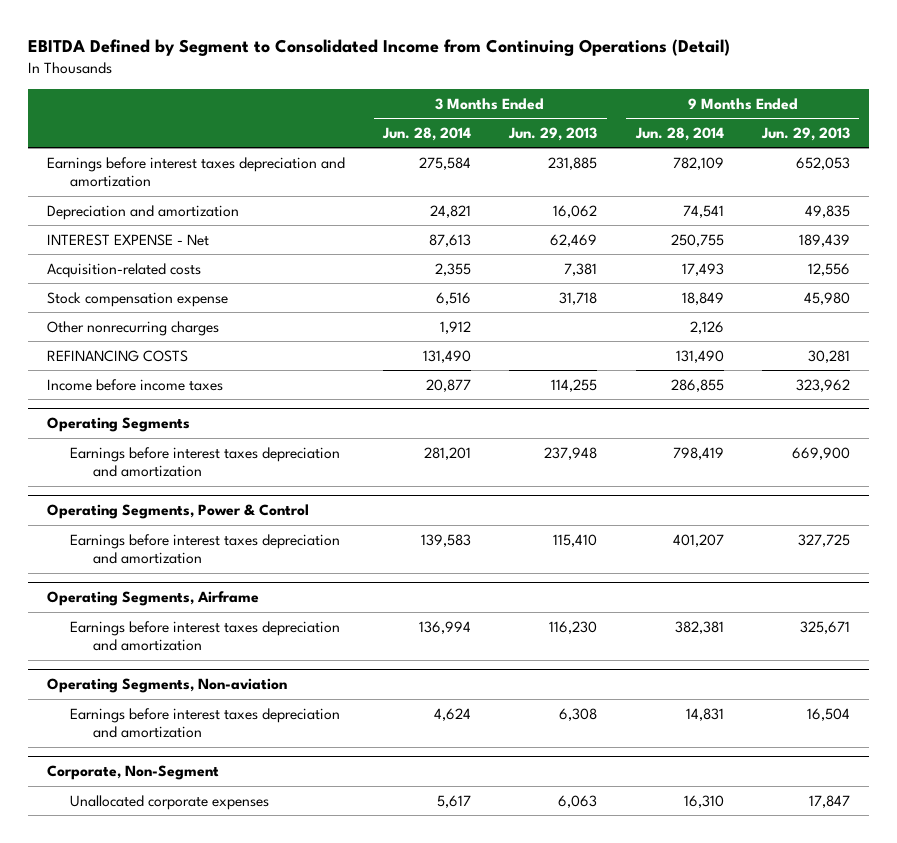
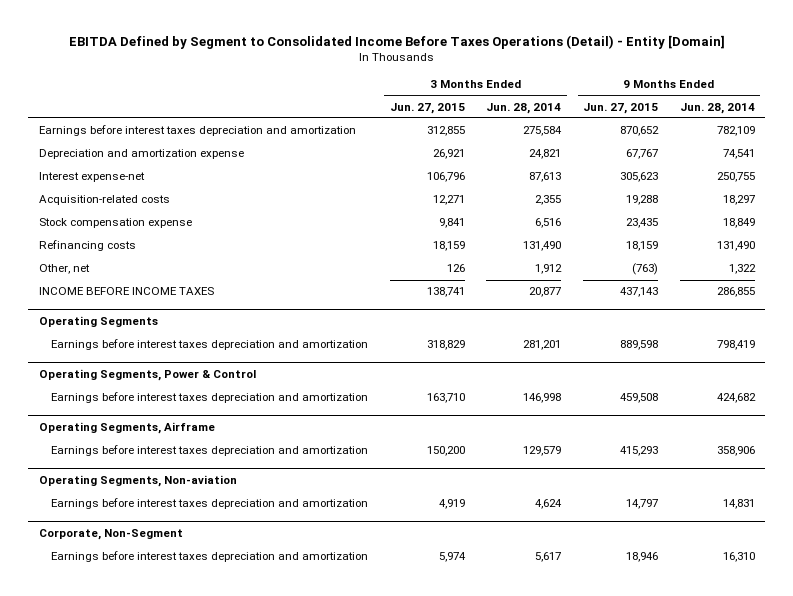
[28,39,731,57] EBITDA Defined by Segment to Consolidated Income from Continuing Operations (Detail) -> [68,34,725,49] EBITDA Defined by Segment to Consolidated Income Before Taxes Operations (Detail) - Entity [Domain]
[508,126,598,141] Jun. 29, 2013 -> none
[760,126,850,141] Jun. 29, 2013 -> none
none -> [389,102,465,114] Jun. 27, 2015
none -> [583,102,659,114] Jun. 27, 2015
[47,204,240,220] Depreciation and amortization -> [38,149,244,160] Depreciation and amortization expense
[47,233,210,246] INTEREST EXPENSE - Net -> [38,172,145,183] Interest expense-net
[681,262,724,276] 17,493 -> [722,195,755,206] 18,297
[47,320,220,336] Other nonrecurring charges -> none
[47,349,189,362] REFINANCING COSTS -> [38,240,136,252] Refinancing costs
none -> [38,264,90,275] Other, net
[47,378,224,391] Income before income taxes -> [38,287,214,296] INCOME BEFORE INCOME TAXES
[421,533,472,547] 139,583 -> [523,393,562,404] 146,998
[672,533,724,547] 401,207 -> [716,393,756,404] 424,682
[419,620,472,634] 136,994 -> [523,446,562,457] 129,579
[674,620,724,634] 382,381 -> [716,446,755,457] 358,906
[70,794,270,810] Unallocated corporate expenses -> [51,551,369,563] Earnings before interest taxes depreciation and amortization

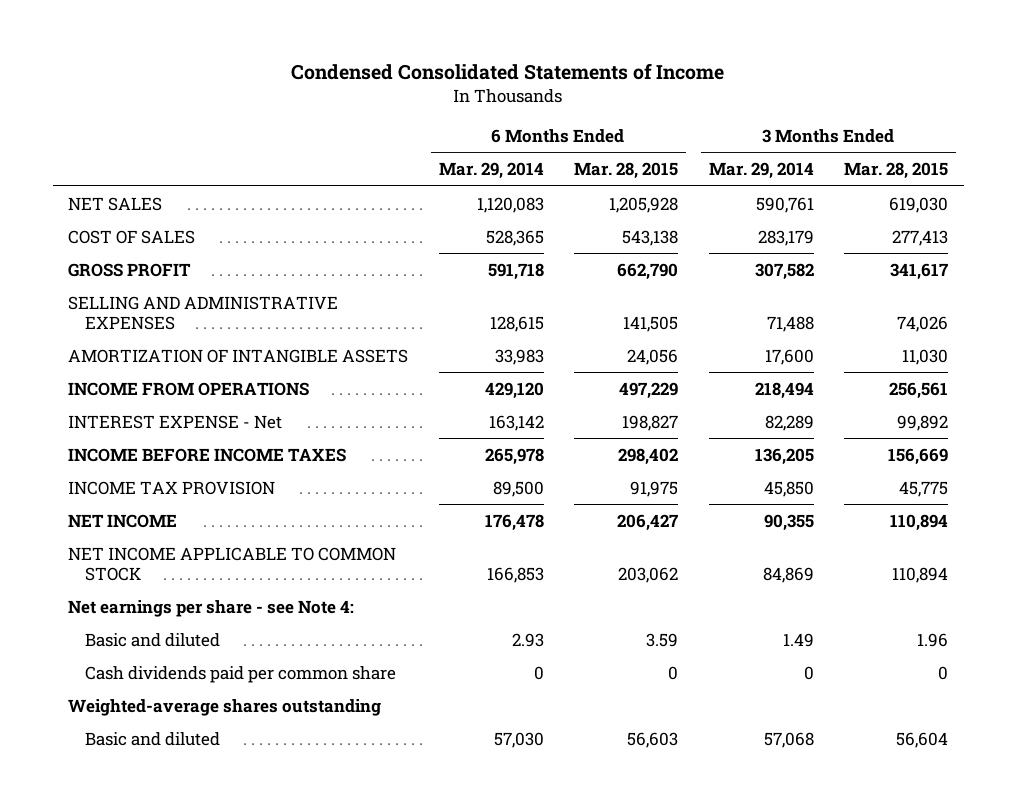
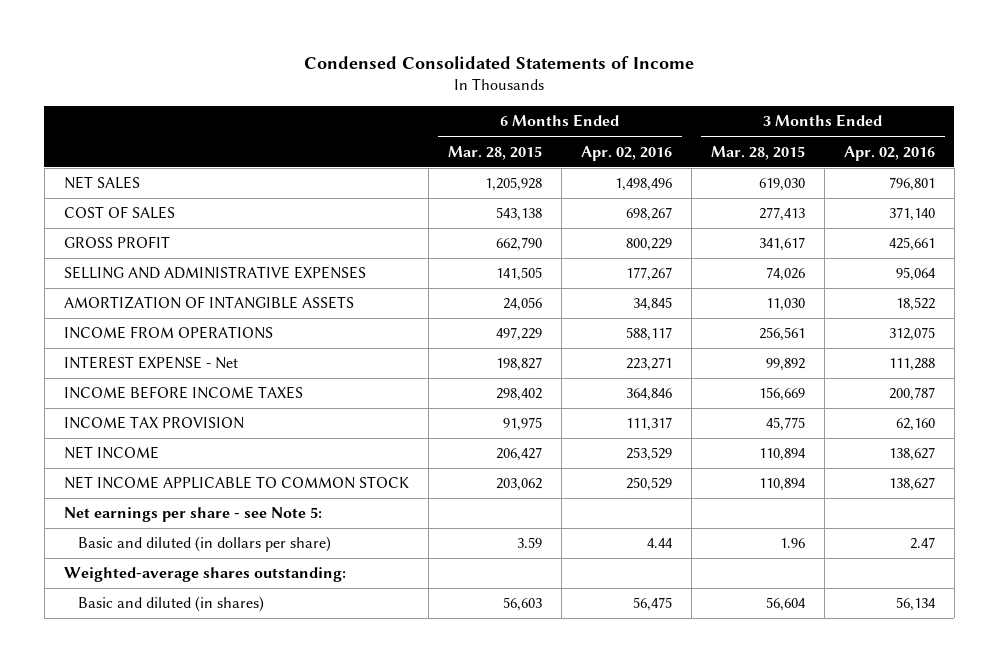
[438,162,544,180] Mar. 29, 2014 -> none
[708,162,814,180] Mar. 29, 2014 -> none
none -> [580,145,672,161] Apr. 02, 2016
none -> [843,145,935,161] Apr. 02, 2016
[85,665,397,683] Cash dividends paid per common share -> none
[68,599,355,617] Net earnings per share - see Note 4: -> [63,507,322,523] Net earnings per share - see Note 5:
[85,632,221,647] Basic and diluted -> [77,536,331,553] Basic and diluted (in dollars per share)
[68,698,382,716] Weighted-average shares outstanding -> [63,567,346,583] Weighted-average shares outstanding:
[85,731,221,746] Basic and diluted -> [77,596,264,613] Basic and diluted (in shares)

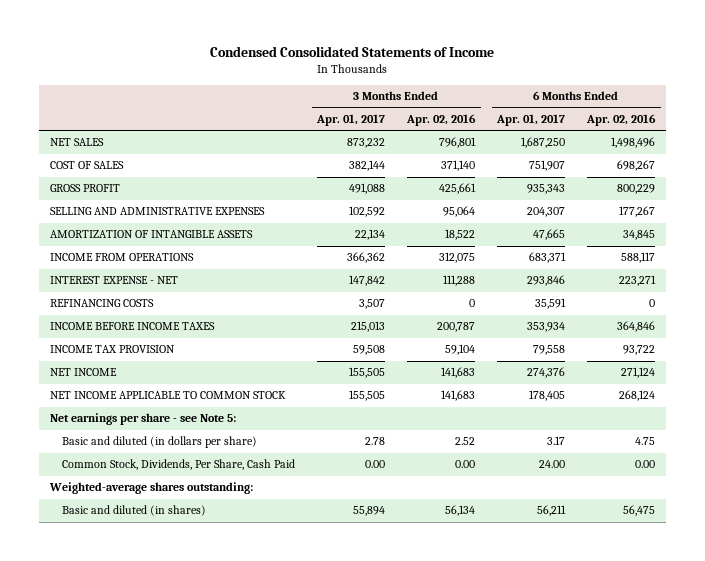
[447,145,542,160] Mar. 28, 2015 -> none
[710,145,805,160] Mar. 28, 2015 -> none
none -> [316,114,386,127] Apr. 01, 2017
none -> [496,114,566,127] Apr. 01, 2017
[63,356,238,370] INTEREST EXPENSE - Net -> [49,276,178,285] INTEREST EXPENSE - NET
none -> [49,299,154,308] REFINANCING COSTS
[625,417,672,432] 111,317 -> [623,345,656,356] 93,722
[895,418,935,432] 62,160 -> [445,344,476,356] 59,104
[625,447,672,462] 253,529 -> [621,367,656,379] 271,124
[888,447,935,462] 138,627 -> [441,367,476,379] 141,683
[625,477,672,492] 250,529 -> [619,390,656,402] 268,124
[888,477,935,492] 138,627 -> [441,390,476,402] 141,683
[646,538,673,549] 4.44 -> [635,437,656,446] 4.75
[909,537,935,550] 2.47 -> [455,437,476,446] 2.52
none -> [62,459,296,471] Common Stock, Dividends, Per Share, Cash Paid

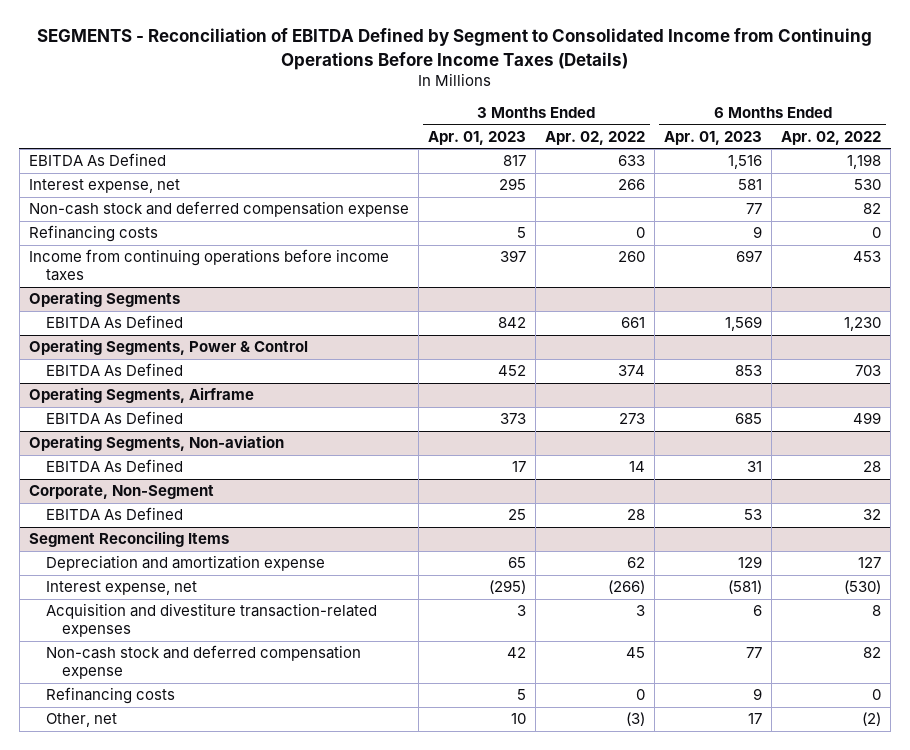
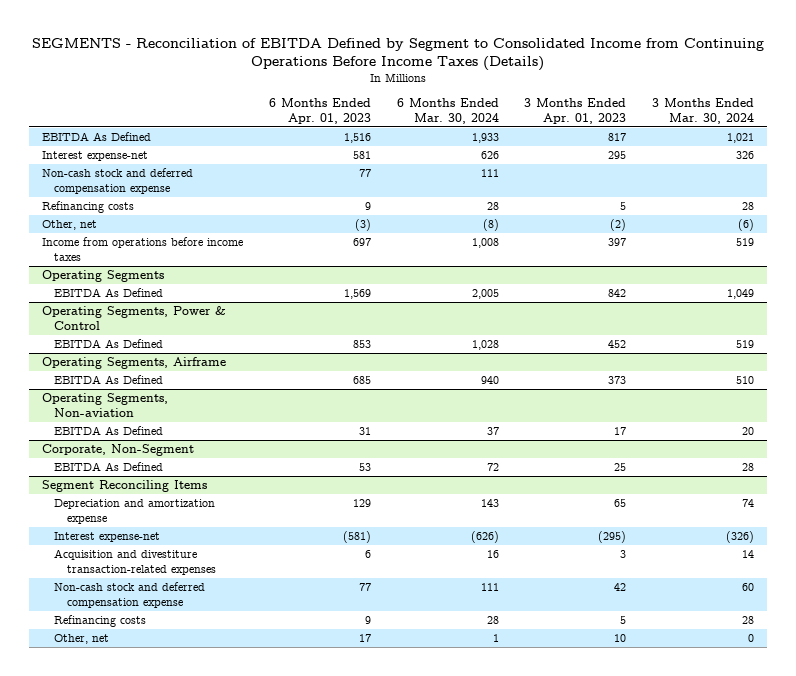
[544,130,645,145] Apr. 02, 2022 -> none
[781,130,882,145] Apr. 02, 2022 -> none
none -> [396,98,499,124] 6 Months Ended Mar. 30, 2024
none -> [652,98,755,124] 3 Months Ended Mar. 30, 2024
[28,179,180,194] Interest expense, net -> [41,151,148,162] Interest expense-net
none -> [41,220,97,231] Other, net
[28,249,389,282] Income from continuing operations before income taxes -> [41,237,243,261] Income from operations before income taxes
[45,581,197,596] Interest expense, net -> [54,532,161,543] Interest expense-net

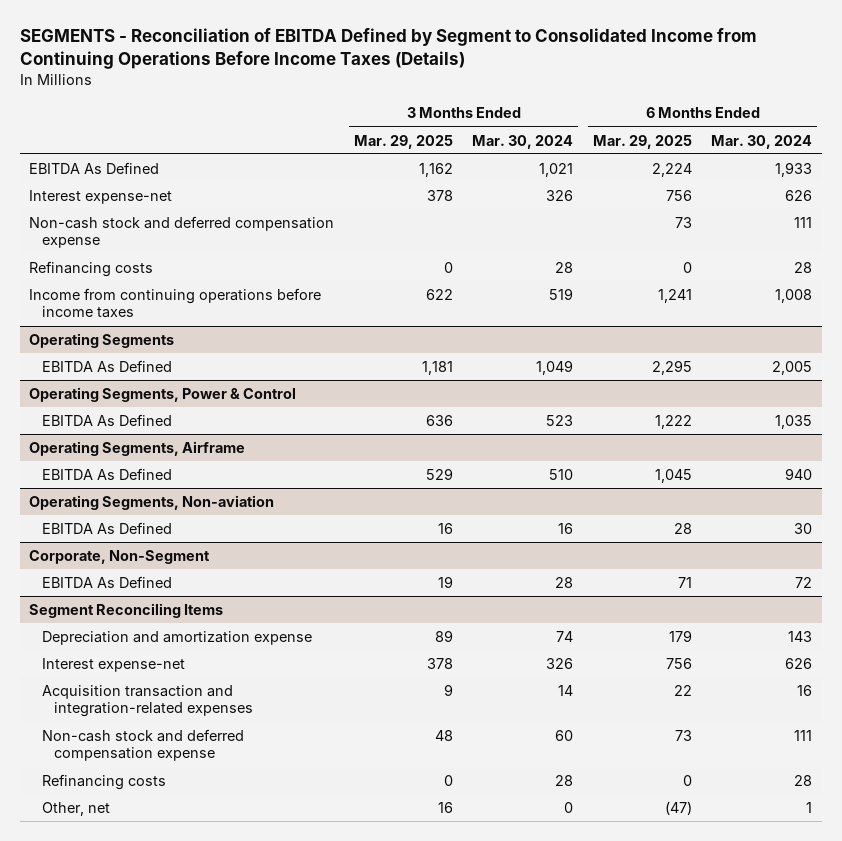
[268,98,371,124] 6 Months Ended Apr. 01, 2023 -> none
[524,98,627,124] 3 Months Ended Apr. 01, 2023 -> none
none -> [353,134,453,149] Mar. 29, 2025
none -> [592,134,692,149] Mar. 29, 2025
[41,220,97,231] Other, net -> none
[41,237,243,261] Income from operations before income taxes -> [29,287,322,319] Income from continuing operations before income taxes
[471,340,499,351] 1,028 -> [775,414,813,429] 1,035
[736,340,755,349] 519 -> [546,414,574,426] 523
[486,427,499,436] 37 -> [794,522,813,534] 30
[742,427,755,436] 20 -> [558,522,574,534] 16
[470,531,499,544] (626) -> [785,657,813,669] 626
[726,531,755,544] (326) -> [546,657,574,669] 326
[54,549,216,575] Acquisition and divestiture transaction-related expenses -> [41,684,254,718] Acquisition transaction and integration-related expenses

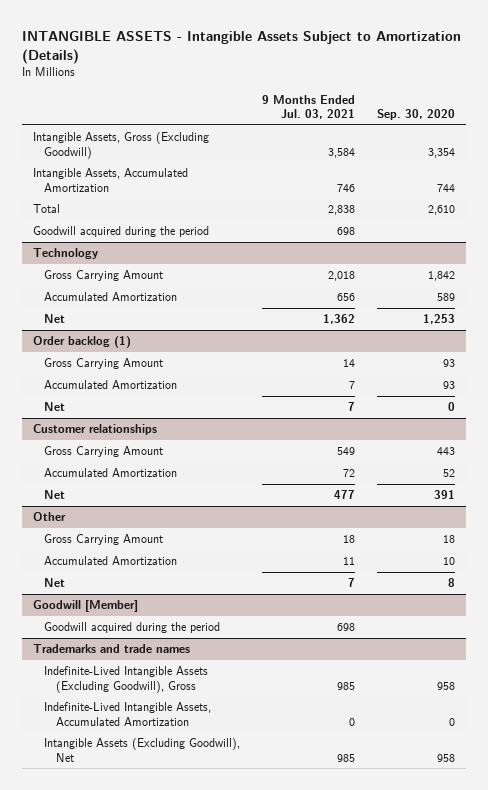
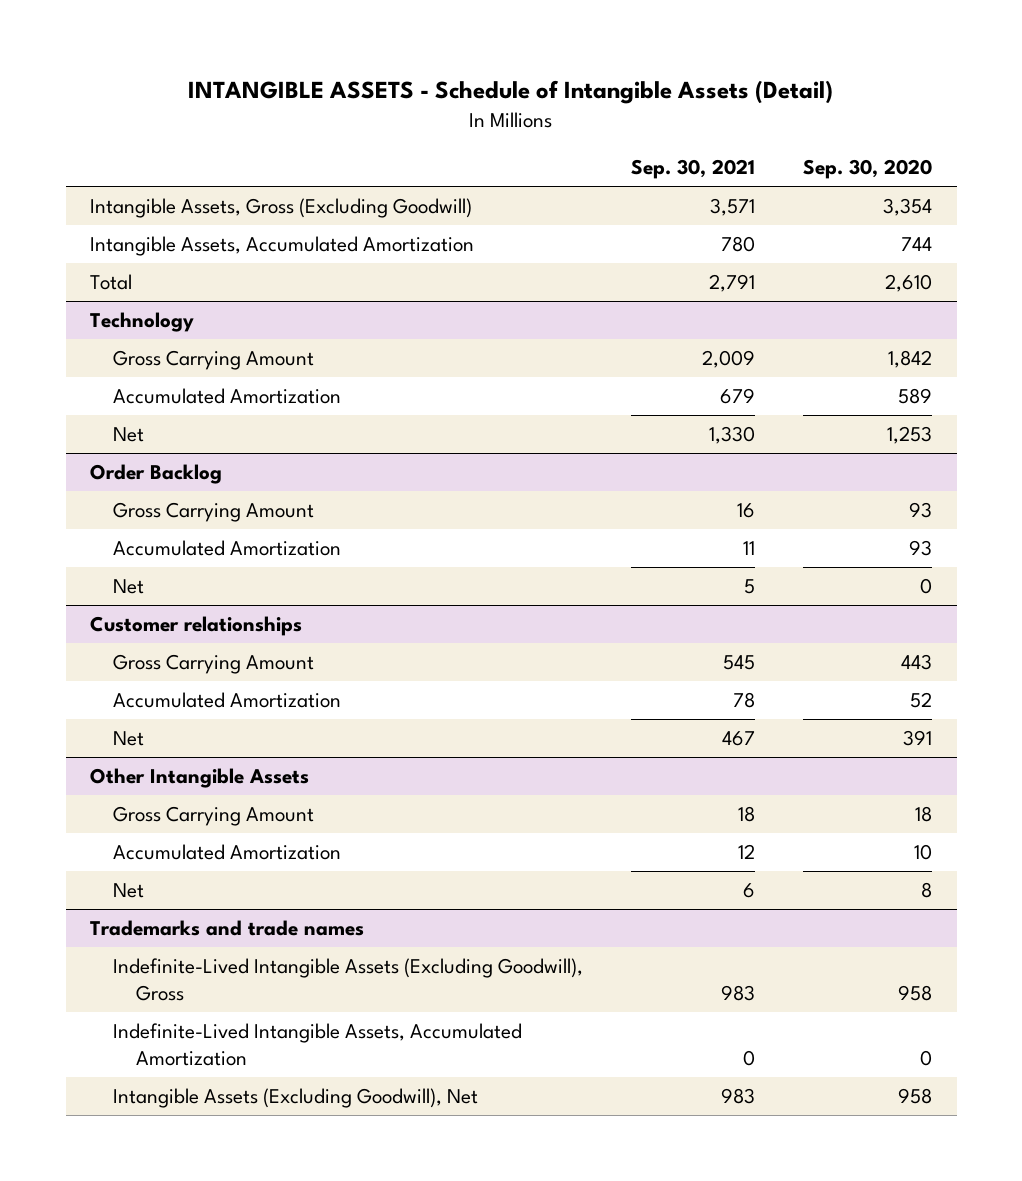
[22,30,462,64] INTANGIBLE ASSETS - Intangible Assets Subject to Amortization (Details) -> [188,80,834,105] INTANGIBLE ASSETS - Schedule of Intangible Assets (Detail)
[262,94,356,120] 9 Months Ended Jul. 03, 2021 -> none
none -> [631,159,756,180] Sep. 30, 2021
[32,226,209,238] Goodwill acquired during the period -> none
[32,336,131,349] Order backlog (1) -> [89,464,222,485] Order Backlog
[32,512,66,522] Other -> [89,768,309,789] Other Intangible Assets
[32,600,138,613] Goodwill [Member] -> none
[44,622,221,634] Goodwill acquired during the period -> none

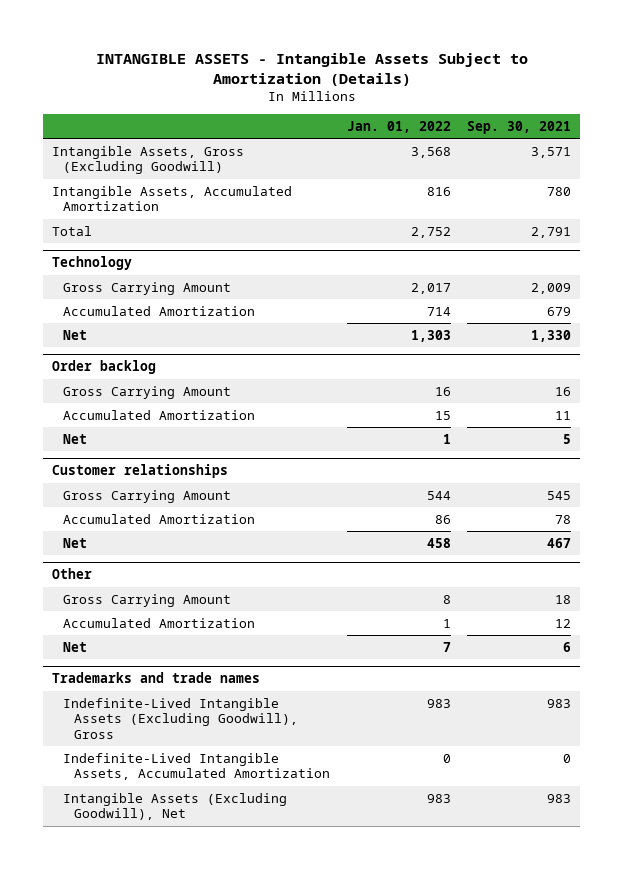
[188,80,834,105] INTANGIBLE ASSETS - Schedule of Intangible Assets (Detail) -> [95,52,528,86] INTANGIBLE ASSETS - Intangible Assets Subject to Amortization (Details)
[803,159,933,180] Sep. 30, 2020 -> none
none -> [346,120,451,133] Jan. 01, 2022
[89,464,222,485] Order Backlog -> [51,360,156,375] Order backlog
[89,768,309,789] Other Intangible Assets -> [51,568,92,580] Other

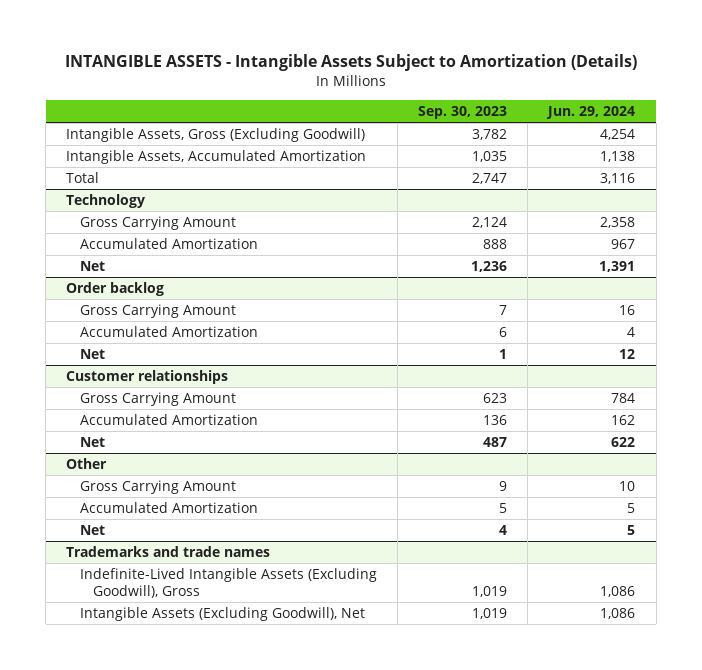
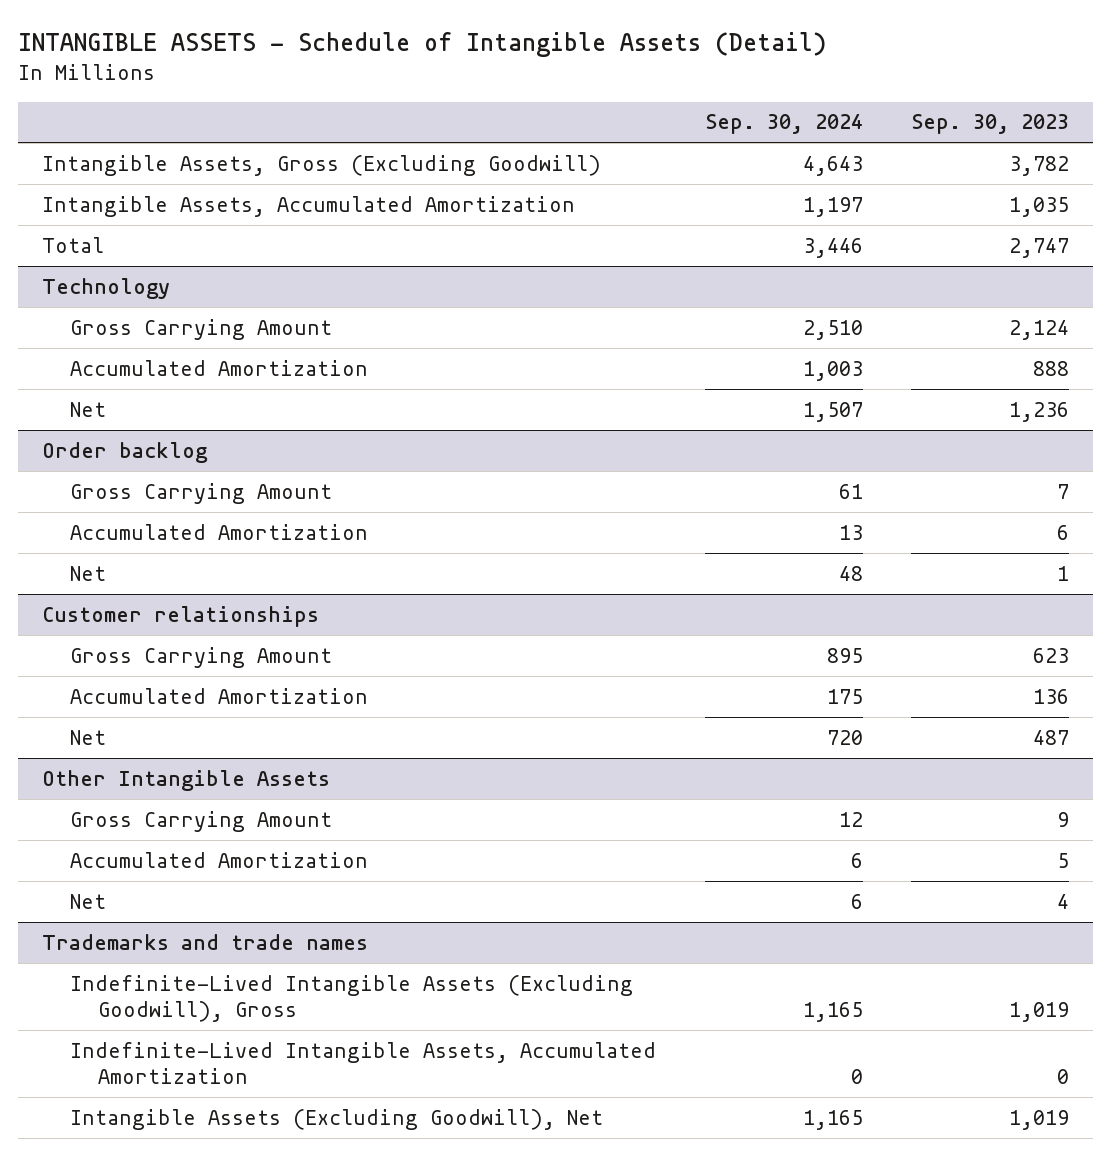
[64,54,637,72] INTANGIBLE ASSETS - Intangible Assets Subject to Amortization (Details) -> [18,32,827,58] INTANGIBLE ASSETS - Schedule of Intangible Assets (Detail)
[546,106,636,120] Jun. 29, 2024 -> none
none -> [704,114,863,135] Sep. 30, 2024
[66,457,108,469] Other -> [42,769,331,791] Other Intangible Assets
none -> [70,1041,657,1084] Indefinite-Lived Intangible Assets, Accumulated Amortization

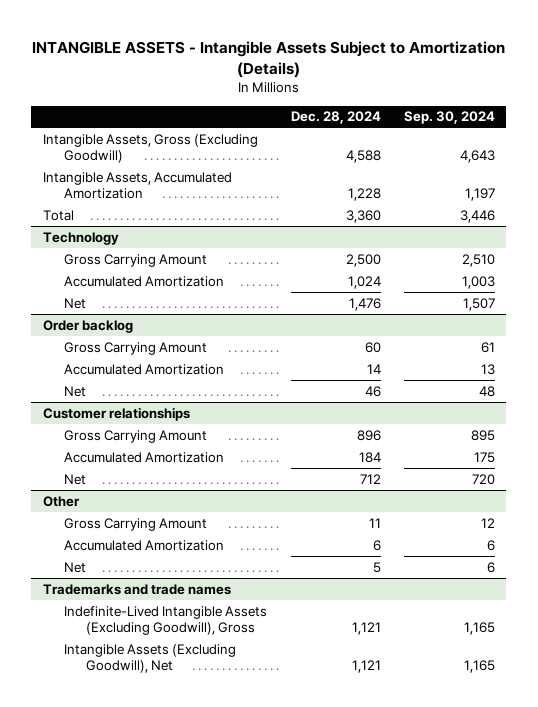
[18,32,827,58] INTANGIBLE ASSETS - Schedule of Intangible Assets (Detail) -> [31,40,505,78] INTANGIBLE ASSETS - Intangible Assets Subject to Amortization (Details)
[911,114,1070,135] Sep. 30, 2023 -> none
none -> [290,111,381,125] Dec. 28, 2024
[42,769,331,791] Other Intangible Assets -> [43,495,81,507] Other
[70,1041,657,1084] Indefinite-Lived Intangible Assets, Accumulated Amortization -> none

